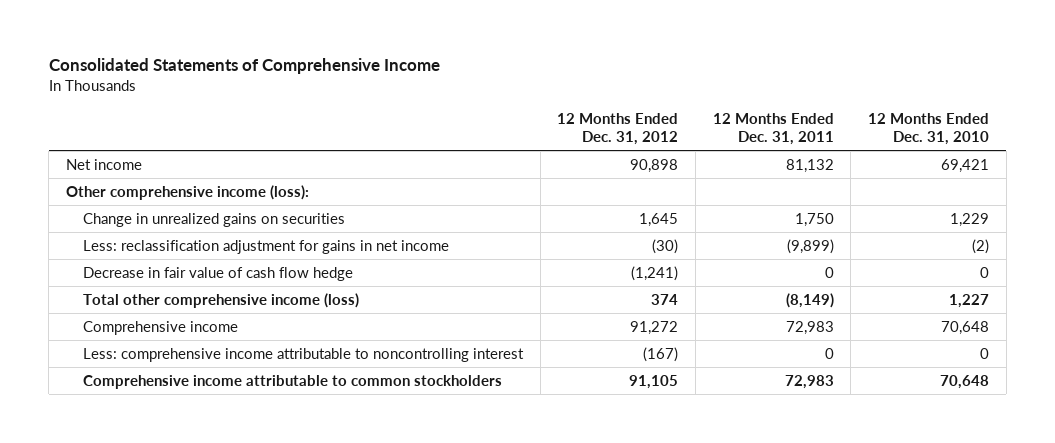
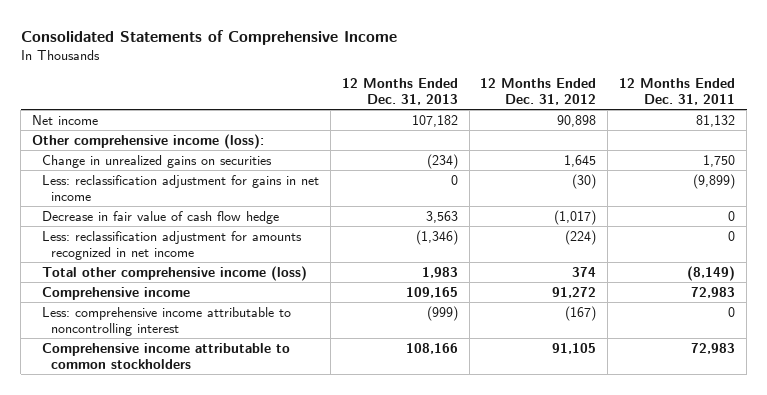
[868,112,990,146] 12 Months Ended Dec. 31, 2010 -> none
none -> [341,77,458,105] 12 Months Ended Dec. 31, 2013
[631,265,679,281] (1,241) -> [554,209,597,225] (1,017)
none -> [41,230,302,260] Less: reclassification adjustment for amounts recognized in net income

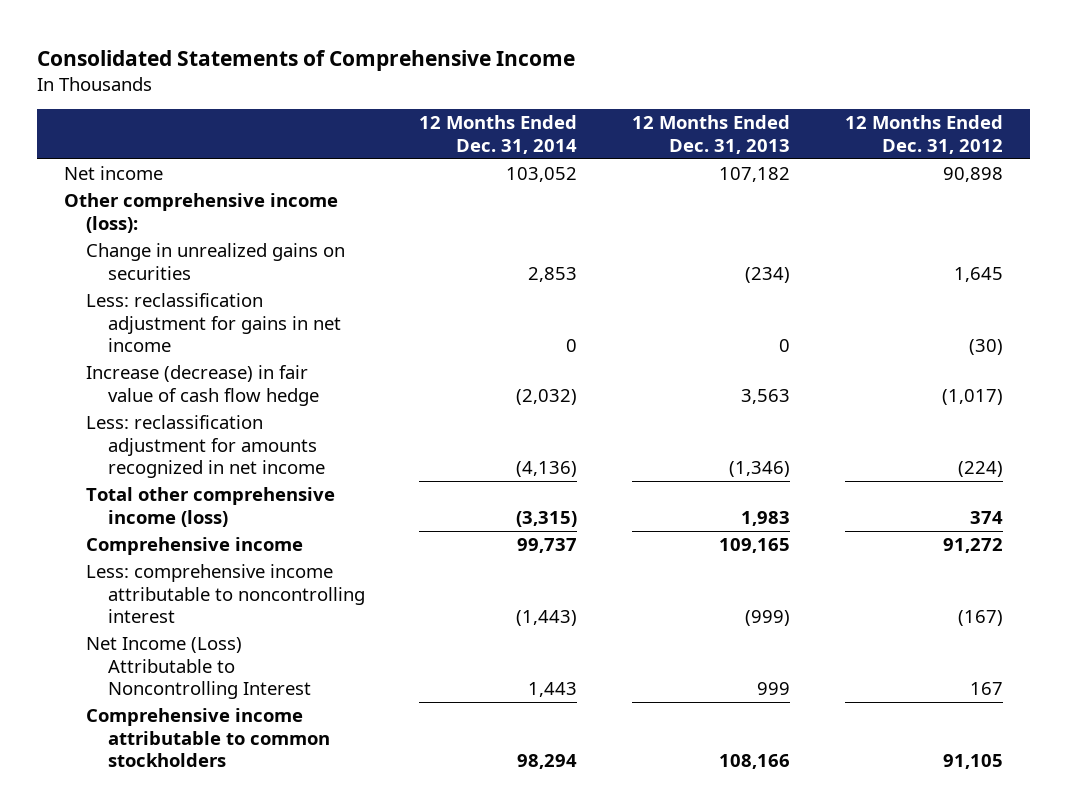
[619,77,736,105] 12 Months Ended Dec. 31, 2011 -> none
none -> [419,115,578,154] 12 Months Ended Dec. 31, 2014
[41,210,279,224] Decrease in fair value of cash flow hedge -> [86,365,319,406] Increase (decrease) in fair value of cash flow hedge
none -> [86,637,311,700] Net Income (Loss) Attributable to Noncontrolling Interest

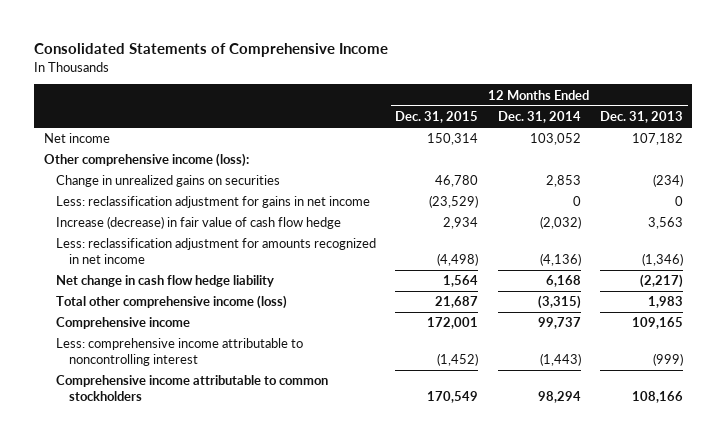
[844,115,1003,154] 12 Months Ended Dec. 31, 2012 -> none
none -> [395,110,479,123] Dec. 31, 2015
none -> [56,275,275,288] Net change in cash flow hedge liability
[86,637,311,700] Net Income (Loss) Attributable to Noncontrolling Interest -> none

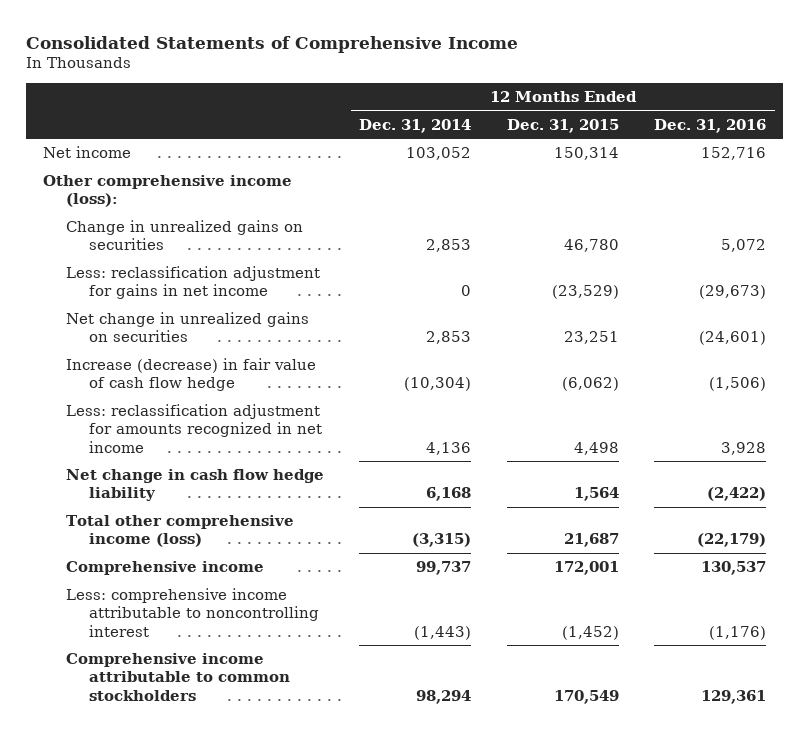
[599,110,683,123] Dec. 31, 2013 -> none
none -> [653,118,766,133] Dec. 31, 2016
none -> [66,312,310,343] Net change in unrealized gains on securities
[443,217,479,230] 2,934 -> [561,377,619,392] (6,062)
[539,216,581,230] (2,032) -> [404,377,472,392] (10,304)
[437,253,479,267] (4,498) -> [573,441,619,455] 4,498
[539,253,581,267] (4,136) -> [426,441,472,455] 4,136

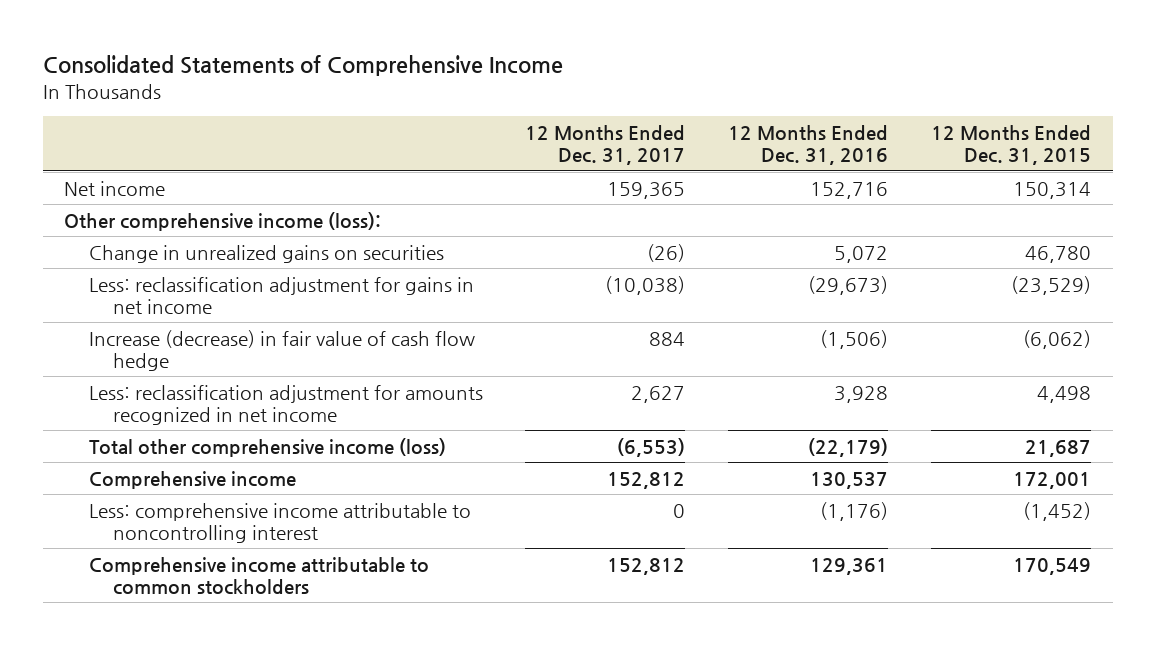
[359,118,472,133] Dec. 31, 2014 -> none
none -> [525,125,686,166] 12 Months Ended Dec. 31, 2017
[66,312,310,343] Net change in unrealized gains on securities -> none
[66,469,325,502] Net change in cash flow hedge liability -> none

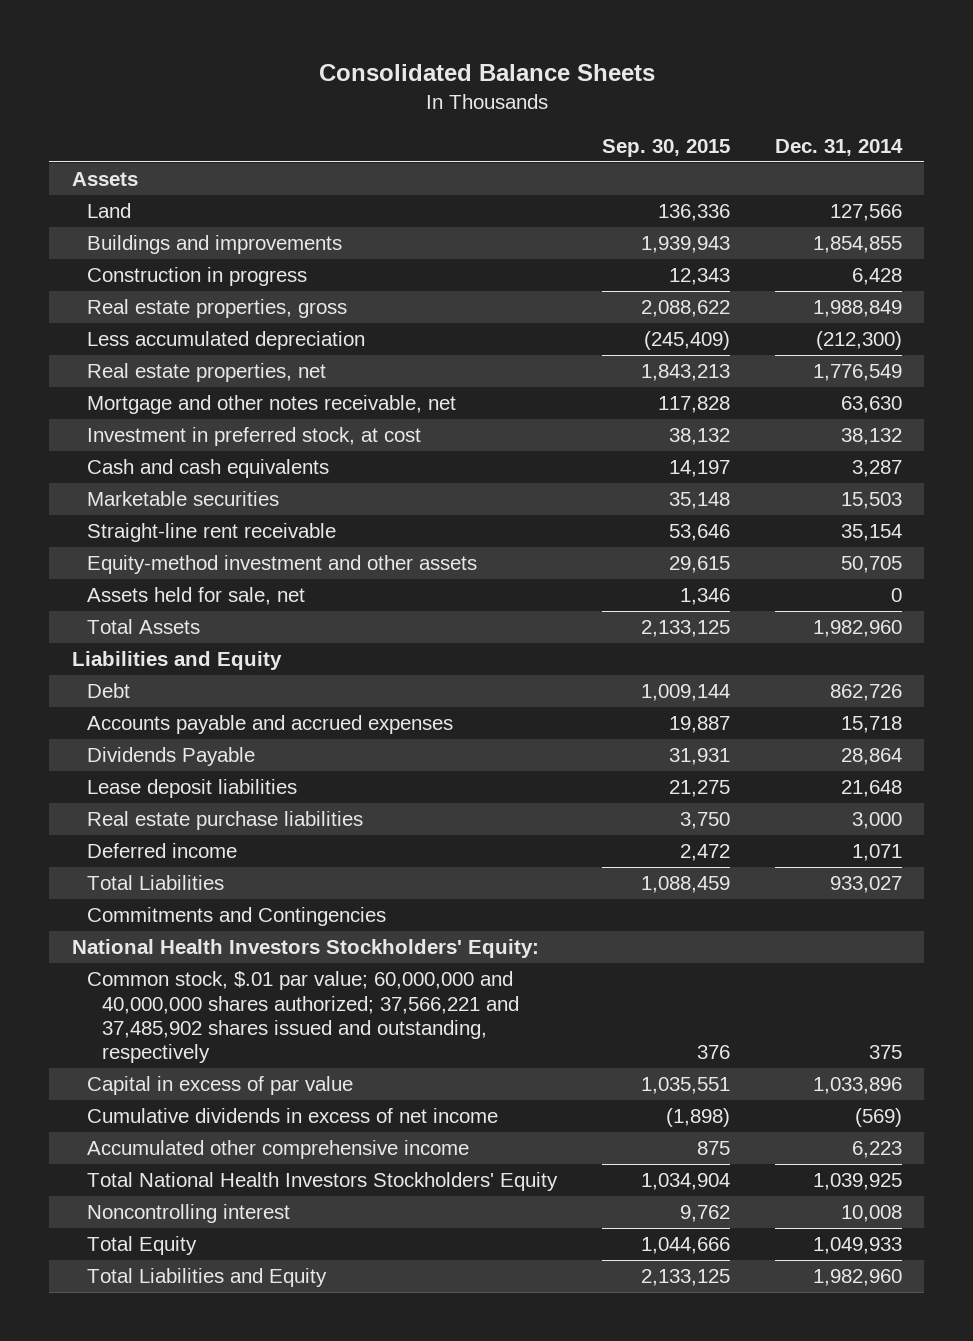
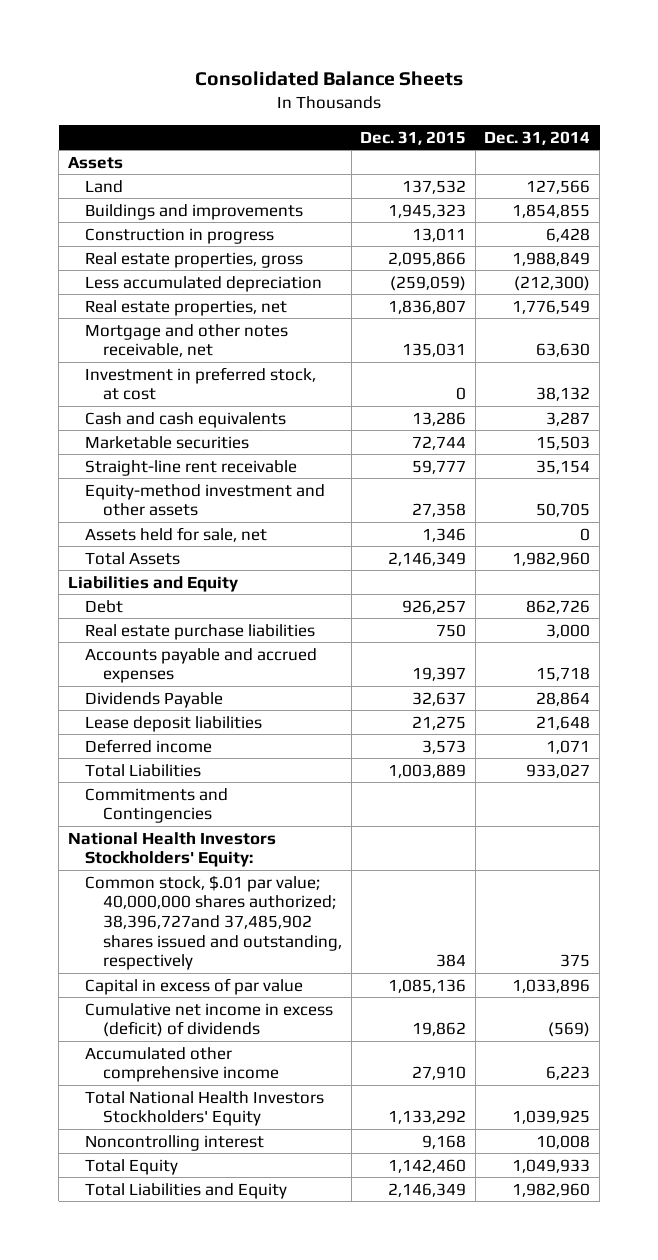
[601,138,730,157] Sep. 30, 2015 -> none
none -> [360,130,467,145] Dec. 31, 2015
[86,811,363,831] Real estate purchase liabilities -> [85,623,316,640] Real estate purchase liabilities
[86,971,519,1064] Common stock, $.01 par value; 60,000,000 and 40,000,000 shares authorized; 37,566,221 and 37,485,902 shares issued and outstanding, respectively -> [85,874,342,971] Common stock, $.01 par value; 40,000,000 shares authorized; 38,396,727and 37,485,902 shares issued and outstanding, respectively
[86,1108,498,1124] Cumulative dividends in excess of net income -> [85,1002,334,1038] Cumulative net income in excess (deficit) of dividends

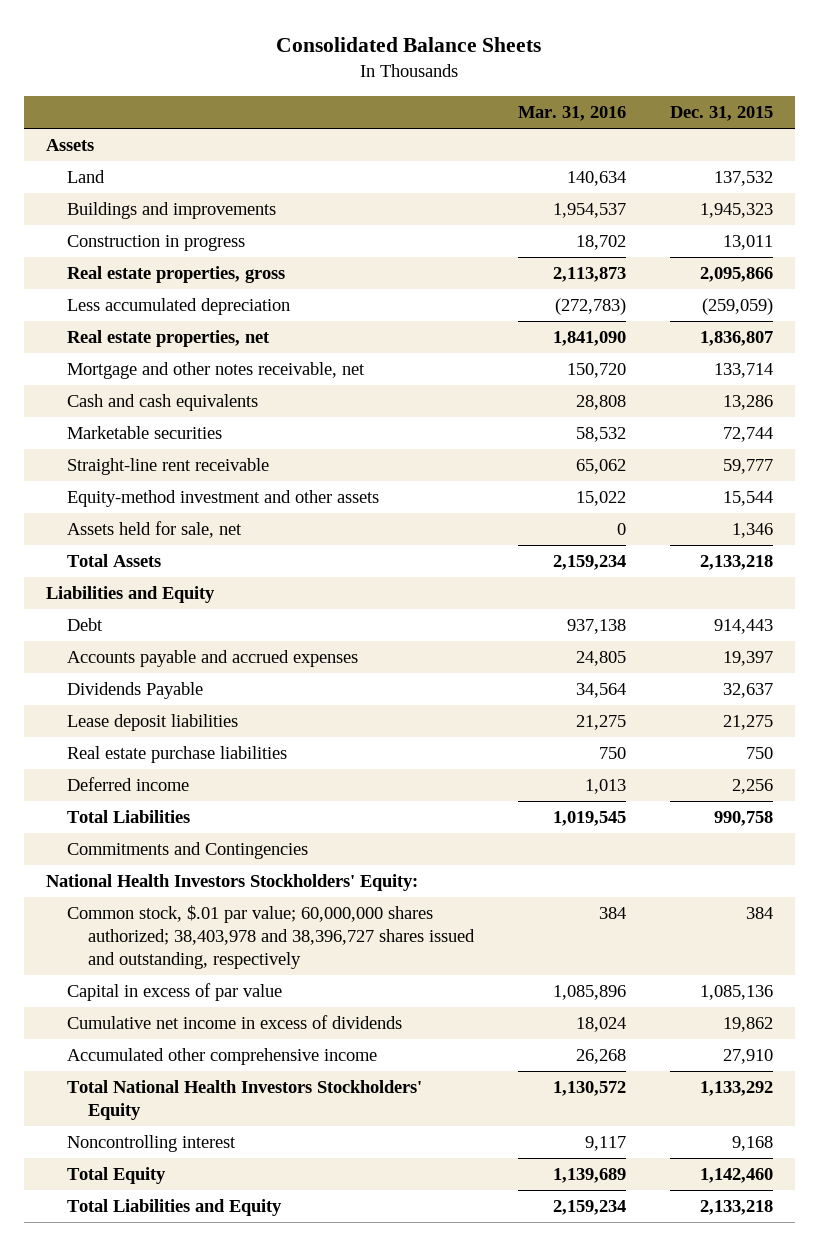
[484,130,591,145] Dec. 31, 2014 -> none
none -> [517,106,626,122] Mar. 31, 2016
[85,366,317,401] Investment in preferred stock, at cost -> none
[402,343,467,358] 135,031 -> [713,363,773,379] 133,714
[412,503,467,518] 27,358 -> [722,491,773,507] 15,544
[388,551,467,566] 2,146,349 -> [699,555,773,571] 2,133,218
[402,599,467,614] 926,257 -> [713,619,773,635] 914,443
[85,623,316,640] Real estate purchase liabilities -> [66,746,287,764] Real estate purchase liabilities
[422,739,467,754] 3,573 -> [731,779,773,795] 2,256
[388,763,467,778] 1,003,889 -> [713,811,773,827] 990,758
[85,874,342,971] Common stock, $.01 par value; 40,000,000 shares authorized; 38,396,727and 37,485,902 shares issued and outstanding, respectively -> [66,905,475,970] Common stock, $.01 par value; 60,000,000 shares authorized; 38,403,978 and 38,396,727 shares issued and outstanding, respectively
[85,1002,334,1038] Cumulative net income in excess (deficit) of dividends -> [66,1015,402,1030] Cumulative net income in excess of dividends
[388,1182,467,1197] 2,146,349 -> [699,1200,773,1216] 2,133,218

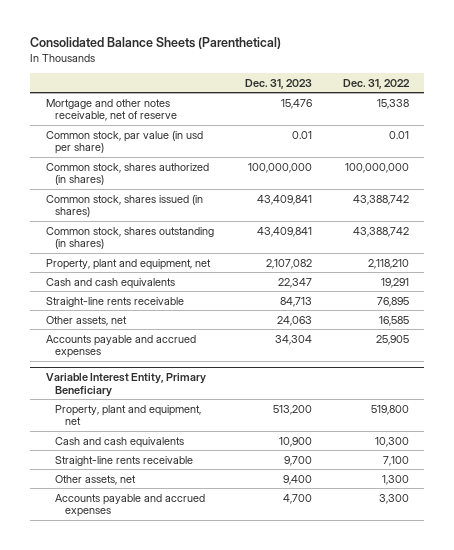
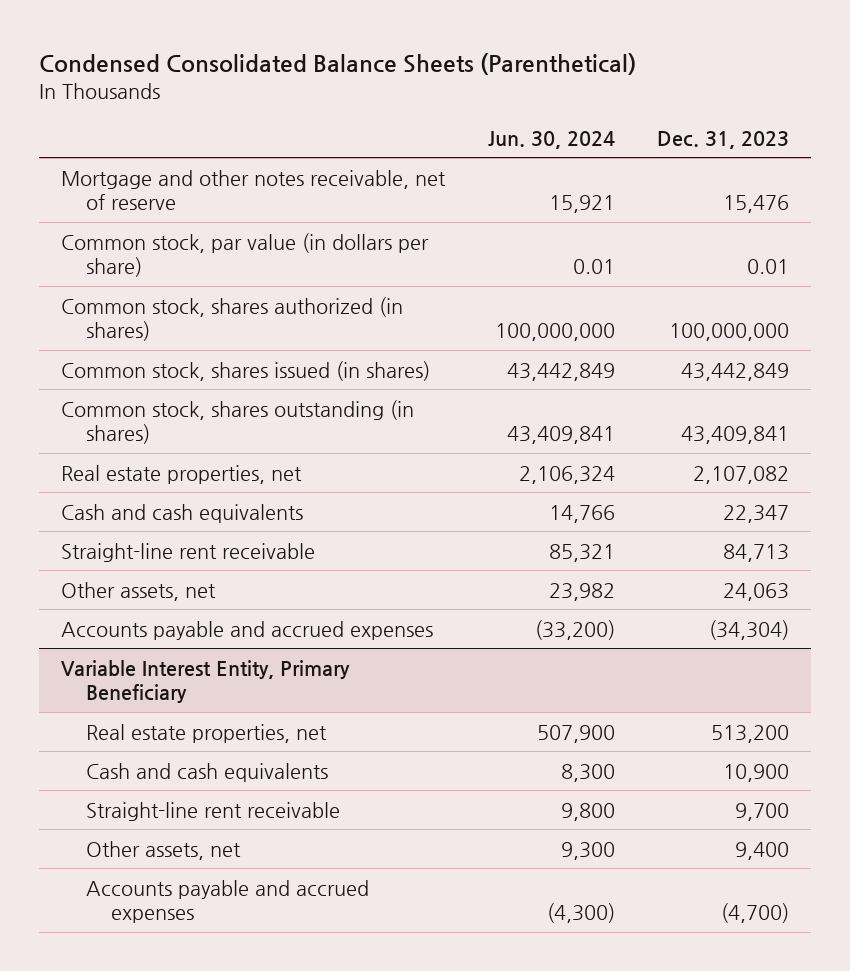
[30,37,282,50] Consolidated Balance Sheets (Parenthetical) -> [39,52,637,75] Condensed Consolidated Balance Sheets (Parenthetical)
[342,78,410,89] Dec. 31, 2022 -> none
none -> [487,130,615,149] Jun. 30, 2024
[45,130,203,155] Common stock, par value (in usd per share) -> [60,232,429,278] Common stock, par value (in dollars per share)
[256,194,312,205] 43,409,841 -> [681,362,790,381] 43,442,849
[45,258,211,270] Property, plant and equipment, net -> [60,464,302,484] Real estate properties, net
[45,296,184,307] Straight-line rents receivable -> [60,542,315,562] Straight-line rent receivable
[274,334,312,345] 34,304 -> [709,619,790,640] (34,304)
[55,404,202,426] Property, plant and equipment, net -> [85,723,327,743] Real estate properties, net
[55,455,194,466] Straight-line rents receivable -> [85,801,340,821] Straight-line rent receivable
[282,493,312,504] 4,700 -> [721,903,790,924] (4,700)

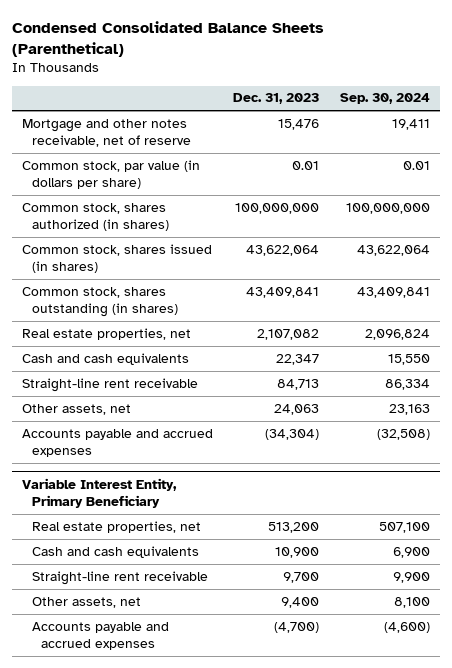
[487,130,615,149] Jun. 30, 2024 -> none
none -> [339,93,430,105] Sep. 30, 2024
[681,362,790,381] 43,442,849 -> [246,244,320,256] 43,622,064

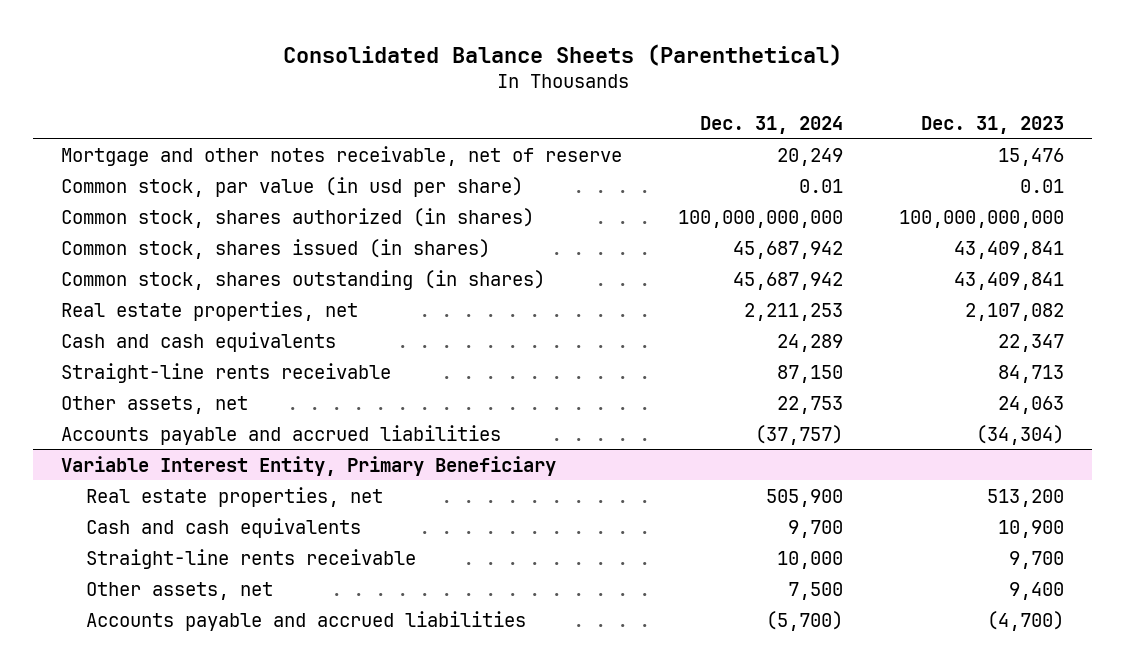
[12,20,325,57] Condensed Consolidated Balance Sheets (Parenthetical) -> [282,43,842,66] Consolidated Balance Sheets (Parenthetical)
[339,93,430,105] Sep. 30, 2024 -> none
none -> [700,115,844,134] Dec. 31, 2024
[22,159,201,190] Common stock, par value (in dollars per share) -> [61,176,524,197] Common stock, par value (in usd per share)
[235,202,320,214] 100,000,000 -> [899,209,1065,228] 100,000,000,000
[246,244,320,256] 43,622,064 -> [954,240,1065,259] 43,409,841
[22,377,199,392] Straight-line rent receivable -> [61,362,392,383] Straight-line rents receivable
[22,428,214,458] Accounts payable and accrued expenses -> [61,424,502,445] Accounts payable and accrued liabilities
[31,570,208,585] Straight-line rent receivable -> [85,548,416,569] Straight-line rents receivable
[31,621,169,651] Accounts payable and accrued expenses -> [85,610,526,631] Accounts payable and accrued liabilities

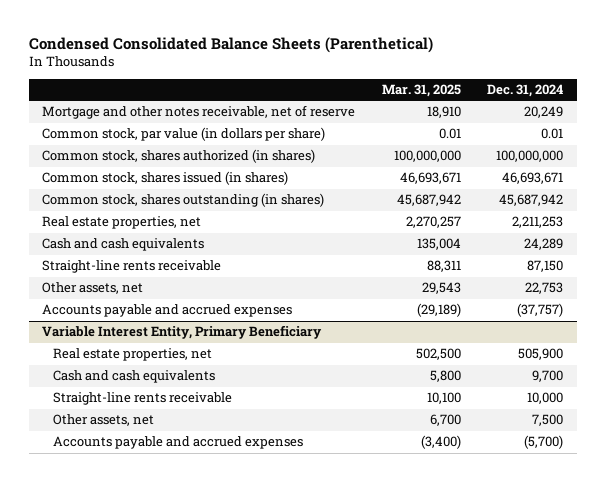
[282,43,842,66] Consolidated Balance Sheets (Parenthetical) -> [28,36,433,53] Condensed Consolidated Balance Sheets (Parenthetical)
[921,115,1065,134] Dec. 31, 2023 -> none
none -> [381,84,461,98] Mar. 31, 2025
[61,176,524,197] Common stock, par value (in usd per share) -> [42,127,326,142] Common stock, par value (in dollars per share)
[678,209,844,228] 100,000,000,000 -> [496,150,564,163] 100,000,000
[733,240,844,259] 45,687,942 -> [502,172,564,185] 46,693,671
[61,424,502,445] Accounts payable and accrued liabilities -> [42,304,293,318] Accounts payable and accrued expenses
[85,610,526,631] Accounts payable and accrued liabilities -> [52,436,303,450] Accounts payable and accrued expenses

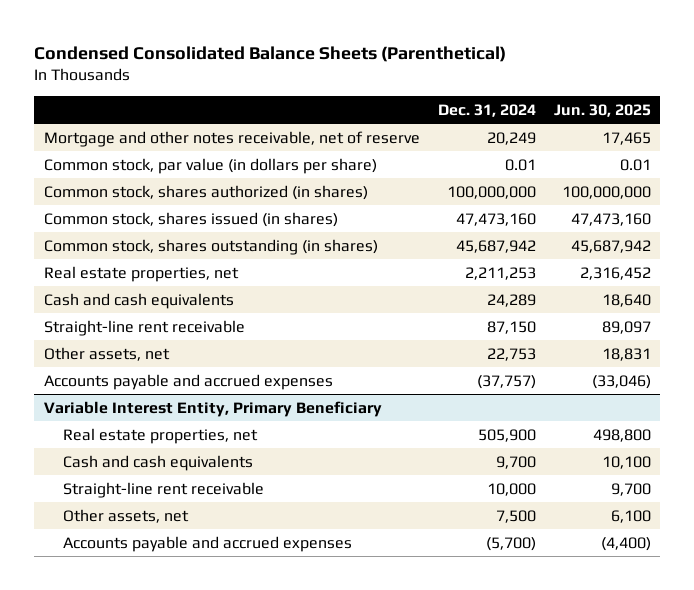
[381,84,461,98] Mar. 31, 2025 -> none
none -> [553,103,651,117] Jun. 30, 2025
[502,172,564,185] 46,693,671 -> [455,212,536,226] 47,473,160
[42,260,222,274] Straight-line rents receivable -> [43,319,245,336] Straight-line rent receivable
[52,392,232,406] Straight-line rents receivable -> [62,481,264,498] Straight-line rent receivable

